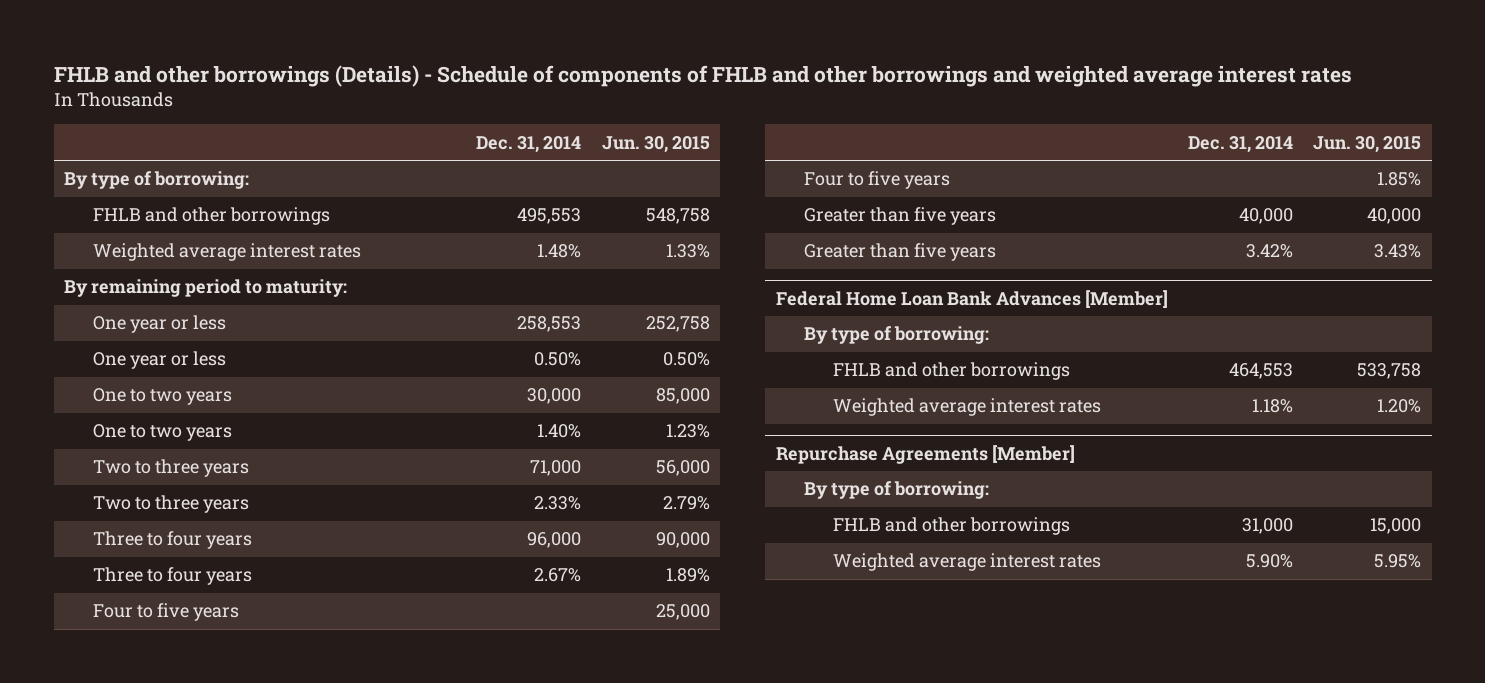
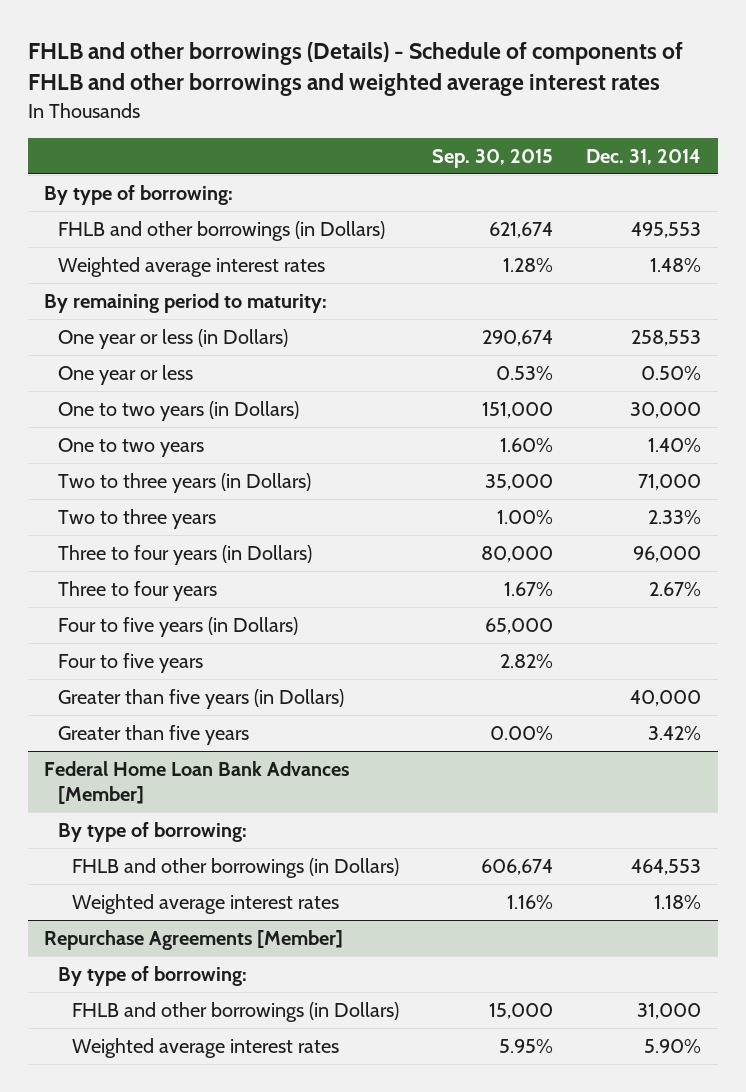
[601,135,710,153] Jun. 30, 2015 -> none
none -> [432,148,554,168] Sep. 30, 2015
[92,207,330,226] FHLB and other borrowings -> [58,221,386,242] FHLB and other borrowings (in Dollars)
[92,315,226,334] One year or less -> [58,329,289,350] One year or less (in Dollars)
[92,388,232,406] One to two years -> [58,401,300,422] One to two years (in Dollars)
[92,459,249,478] Two to three years -> [58,473,312,494] Two to three years (in Dollars)
[92,531,252,550] Three to four years -> [58,545,313,566] Three to four years (in Dollars)
[92,603,239,622] Four to five years -> [58,617,299,638] Four to five years (in Dollars)
[804,207,997,226] Greater than five years -> [58,689,345,710] Greater than five years (in Dollars)
[833,362,1071,381] FHLB and other borrowings -> [72,858,400,879] FHLB and other borrowings (in Dollars)
[833,517,1071,536] FHLB and other borrowings -> [72,1002,400,1023] FHLB and other borrowings (in Dollars)

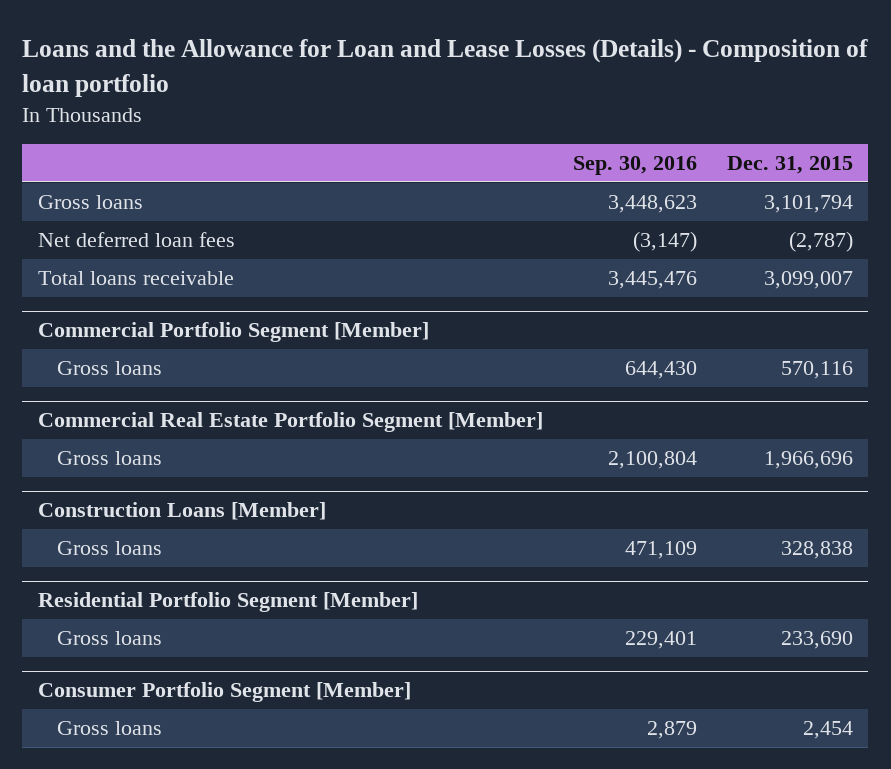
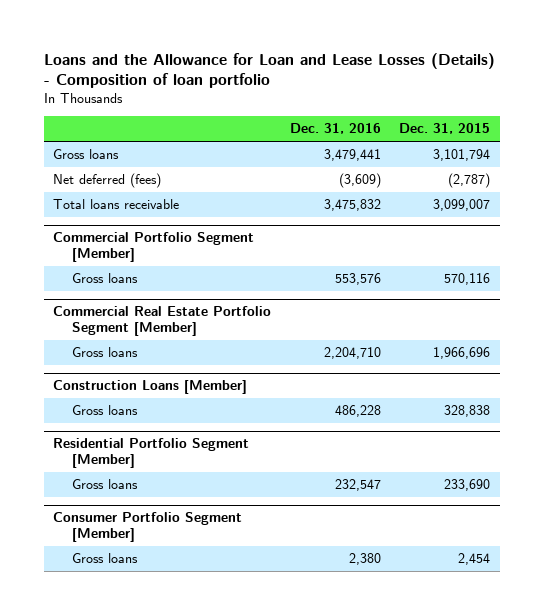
[572,155,697,175] Sep. 30, 2016 -> none
none -> [289,123,381,135] Dec. 31, 2016
[37,232,235,248] Net deferred loan fees -> [53,172,162,188] Net deferred (fees)

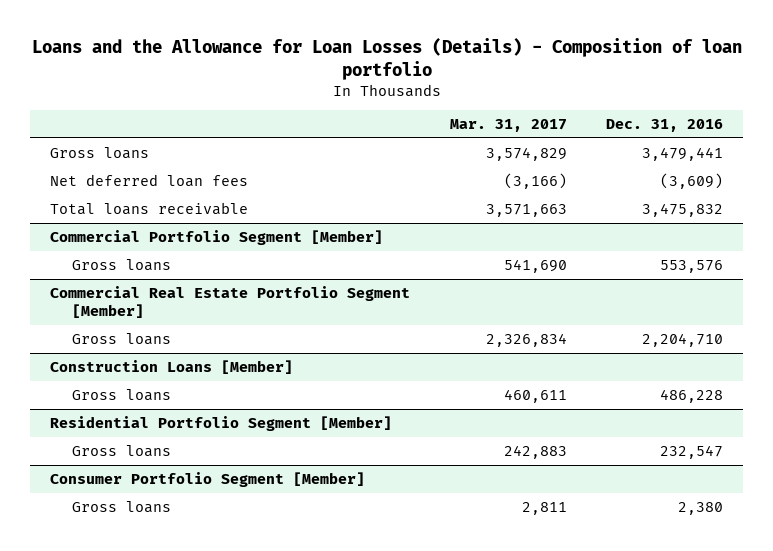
[44,52,496,89] Loans and the Allowance for Loan and Lease Losses (Details) - Composition of loan portfolio -> [31,38,742,80] Loans and the Allowance for Loan Losses (Details) - Composition of loan portfolio
[399,123,491,135] Dec. 31, 2015 -> none
none -> [449,119,567,133] Mar. 31, 2017
[53,172,162,188] Net deferred (fees) -> [50,173,249,187] Net deferred loan fees

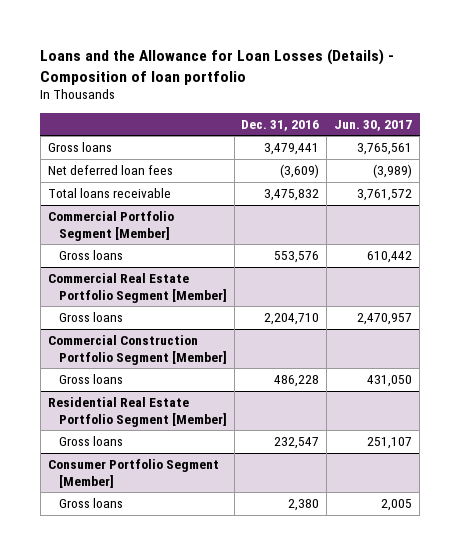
[449,119,567,133] Mar. 31, 2017 -> none
none -> [334,119,413,131] Jun. 30, 2017
[50,359,294,374] Construction Loans [Member] -> [47,335,227,365] Commercial Construction Portfolio Segment [Member]
[50,415,393,431] Residential Portfolio Segment [Member] -> [47,397,227,427] Residential Real Estate Portfolio Segment [Member]

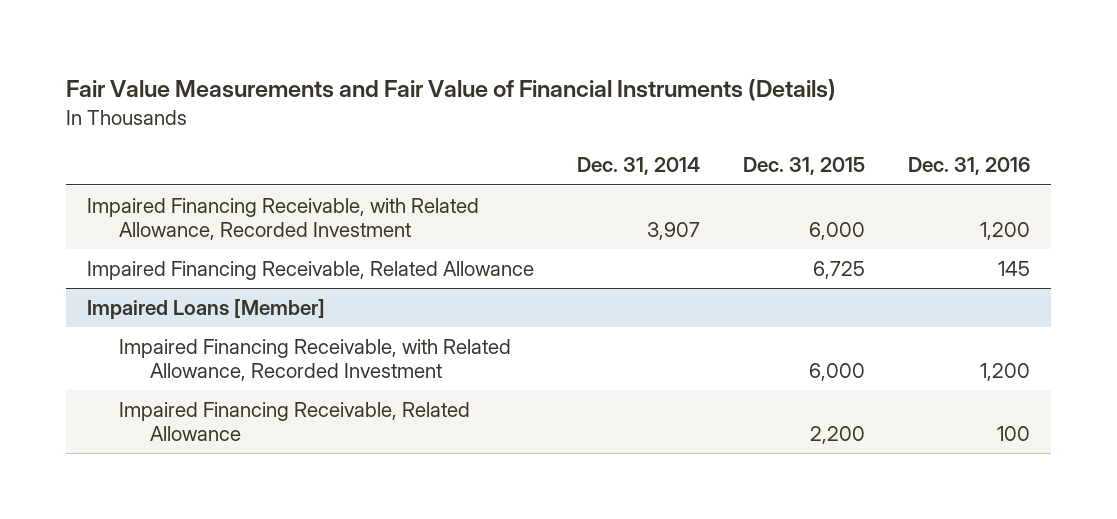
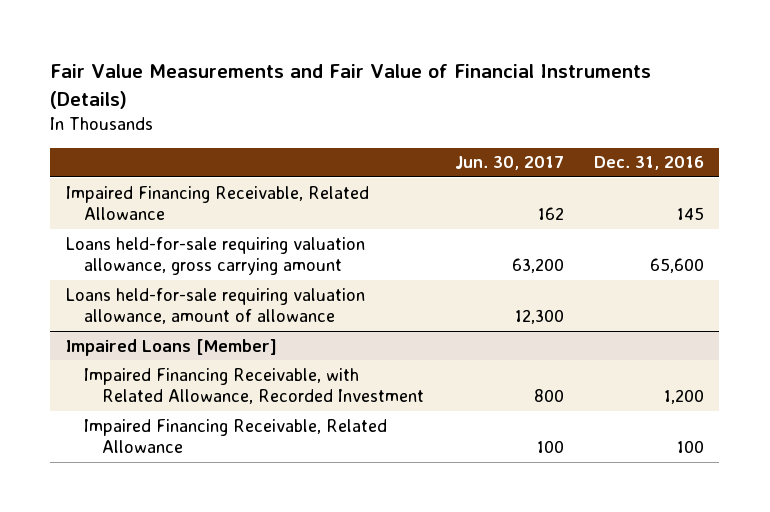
[576,157,700,176] Dec. 31, 2014 -> none
[742,157,865,176] Dec. 31, 2015 -> none
none -> [454,156,564,171] Jun. 30, 2017
[87,197,480,241] Impaired Financing Receivable, with Related Allowance, Recorded Investment -> none
none -> [65,236,365,276] Loans held-for-sale requiring valuation allowance, gross carrying amount
none -> [65,287,365,325] Loans held-for-sale requiring valuation allowance, amount of allowance

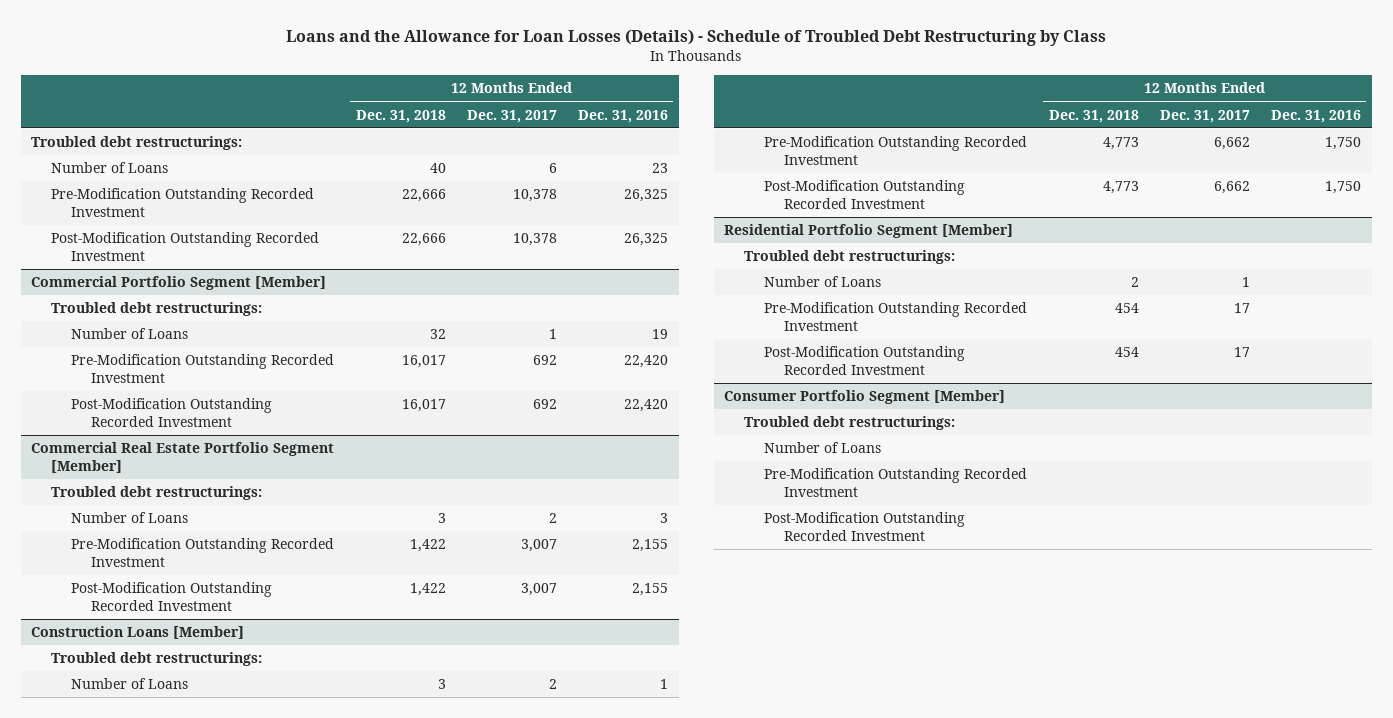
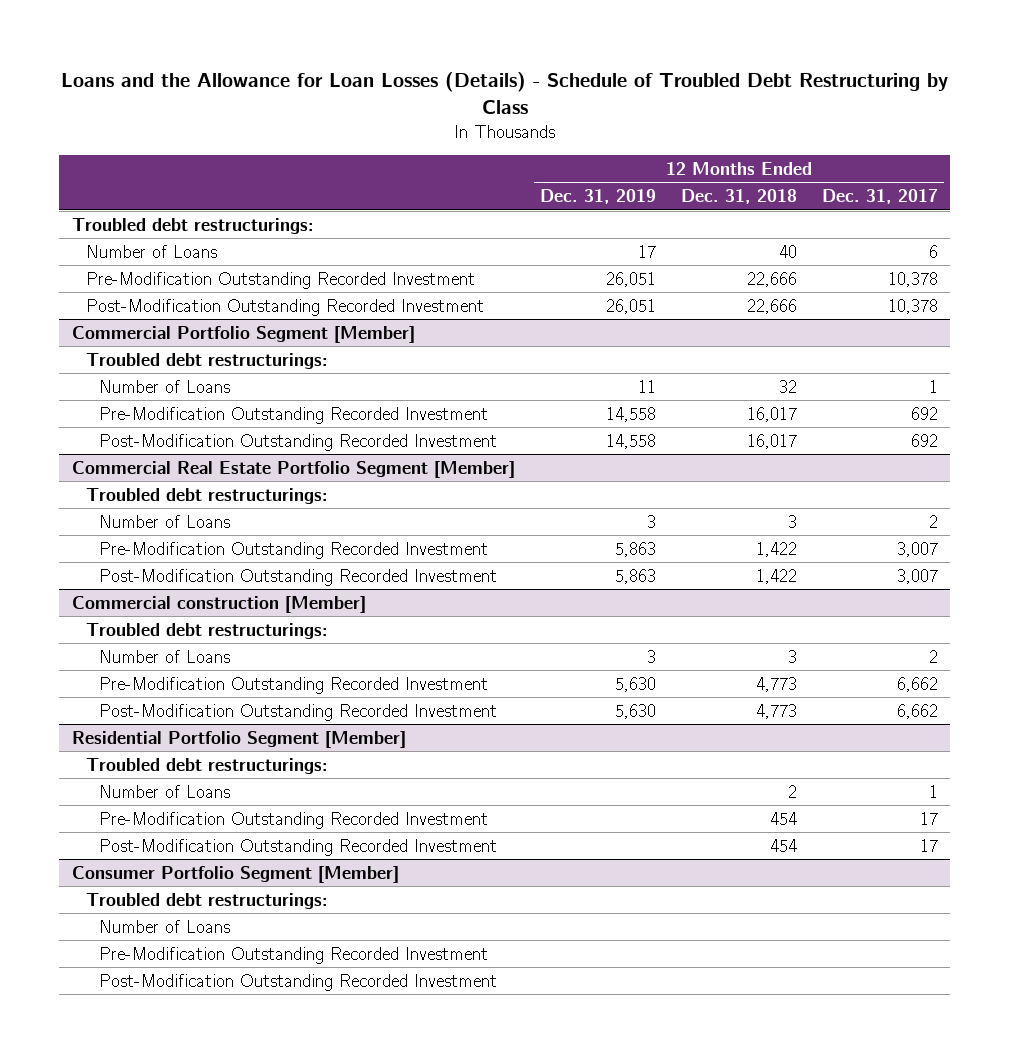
[578,109,669,123] Dec. 31, 2016 -> none
none -> [539,189,656,205] Dec. 31, 2019
[31,626,245,640] Construction Loans [Member] -> [71,595,366,613] Commercial construction [Member]

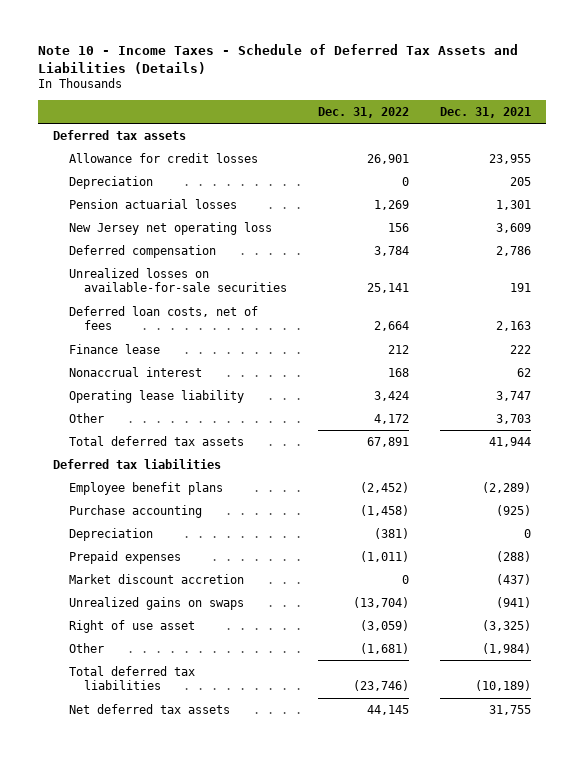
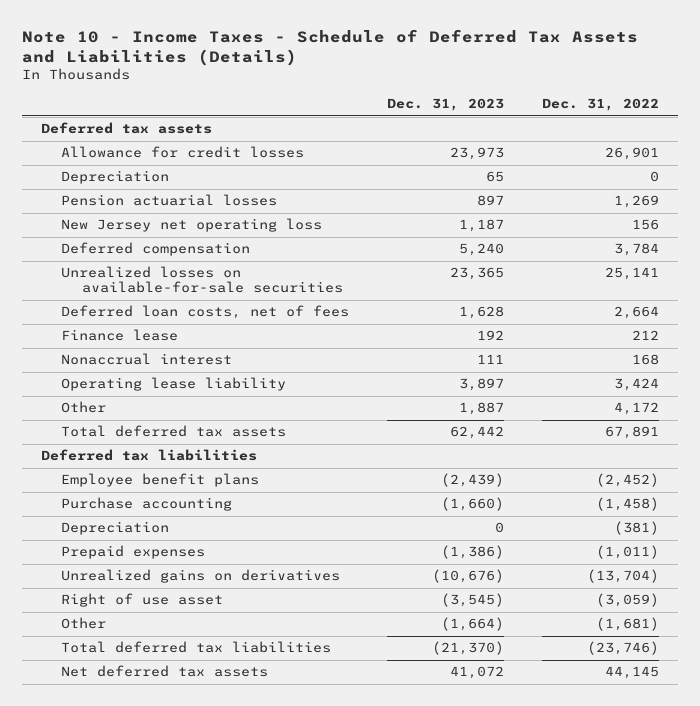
[439,106,531,118] Dec. 31, 2021 -> none
none -> [387,98,505,112] Dec. 31, 2023
[68,573,244,584] Market discount accretion -> none
[68,596,244,610] Unrealized gains on swaps -> [61,569,341,584] Unrealized gains on derivatives

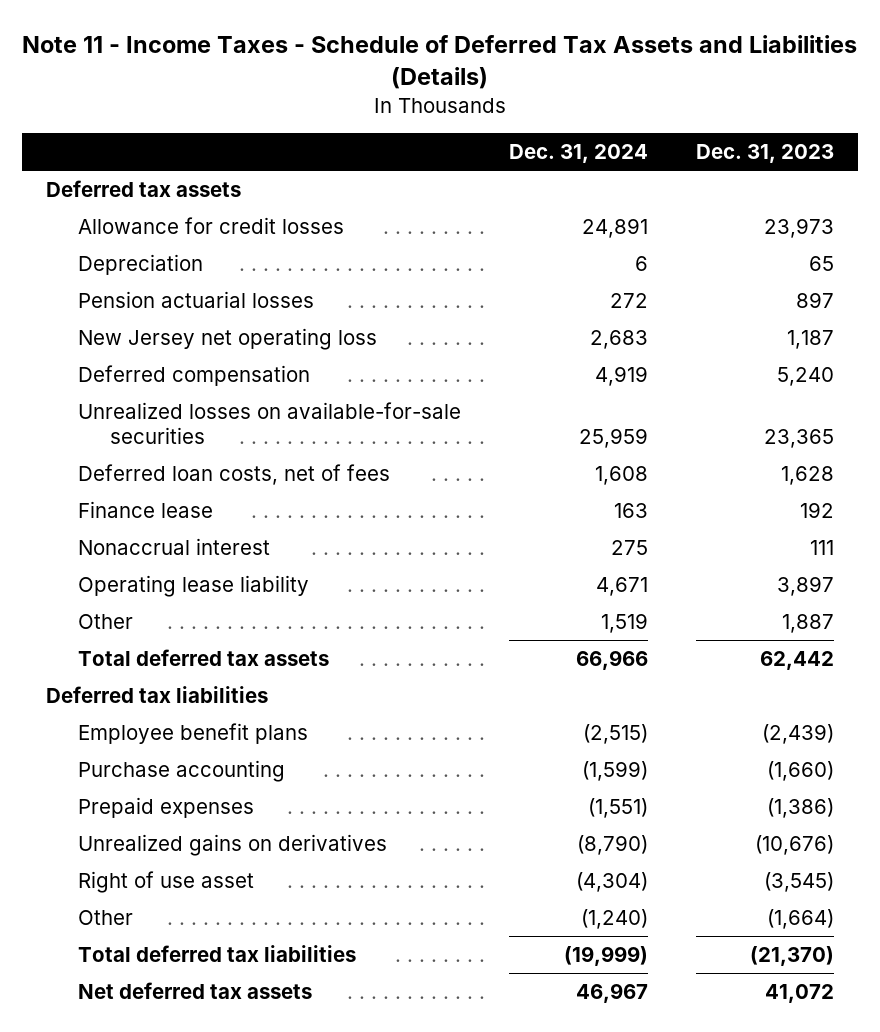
[21,28,638,66] Note 10 - Income Taxes - Schedule of Deferred Tax Assets and Liabilities (Details) -> [22,35,858,90] Note 11 - Income Taxes - Schedule of Deferred Tax Assets and Liabilities (Details)
[542,98,660,112] Dec. 31, 2022 -> none
none -> [509,144,649,164] Dec. 31, 2024
[61,521,170,536] Depreciation -> none

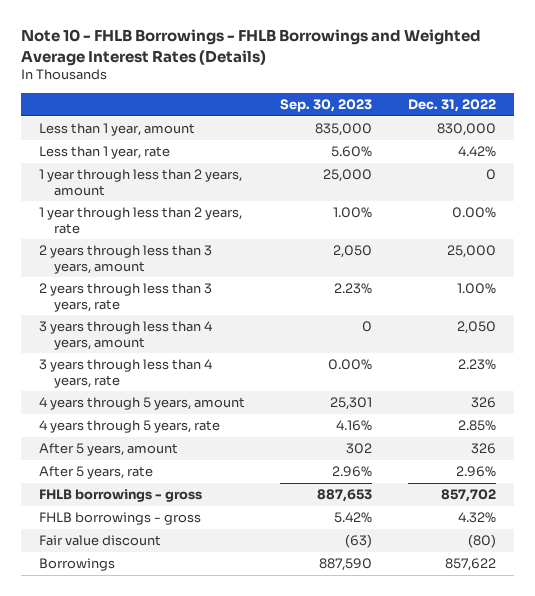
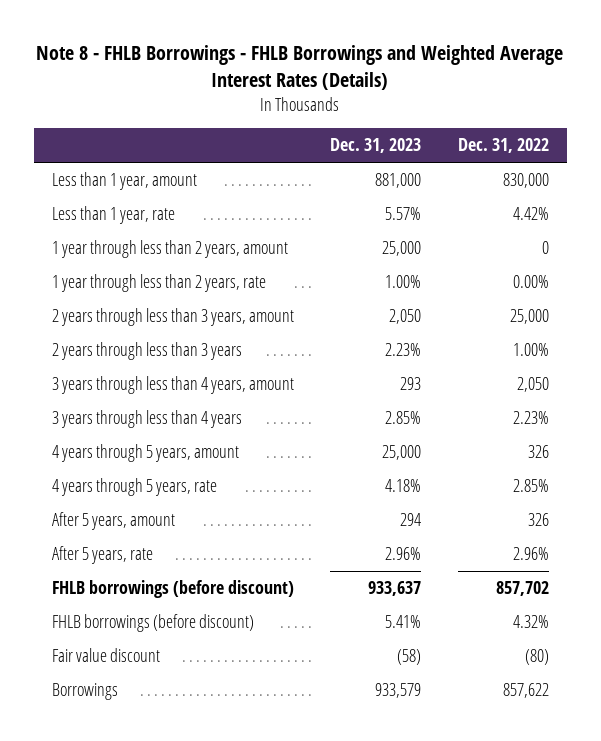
[20,29,481,66] Note 10 - FHLB Borrowings - FHLB Borrowings and Weighted Average Interest Rates (Details) -> [36,45,564,91] Note 8 - FHLB Borrowings - FHLB Borrowings and Weighted Average Interest Rates (Details)
[280,98,373,112] Sep. 30, 2023 -> none
none -> [330,138,422,154] Dec. 31, 2023
[38,283,212,312] 2 years through less than 3 years, rate -> [51,342,242,361] 2 years through less than 3 years
[38,359,212,388] 3 years through less than 4 years, rate -> [51,410,242,429] 3 years through less than 4 years
[38,489,202,503] FHLB borrowings - gross -> [51,580,294,599] FHLB borrowings (before discount)
[38,512,201,526] FHLB borrowings - gross -> [51,614,254,633] FHLB borrowings (before discount)

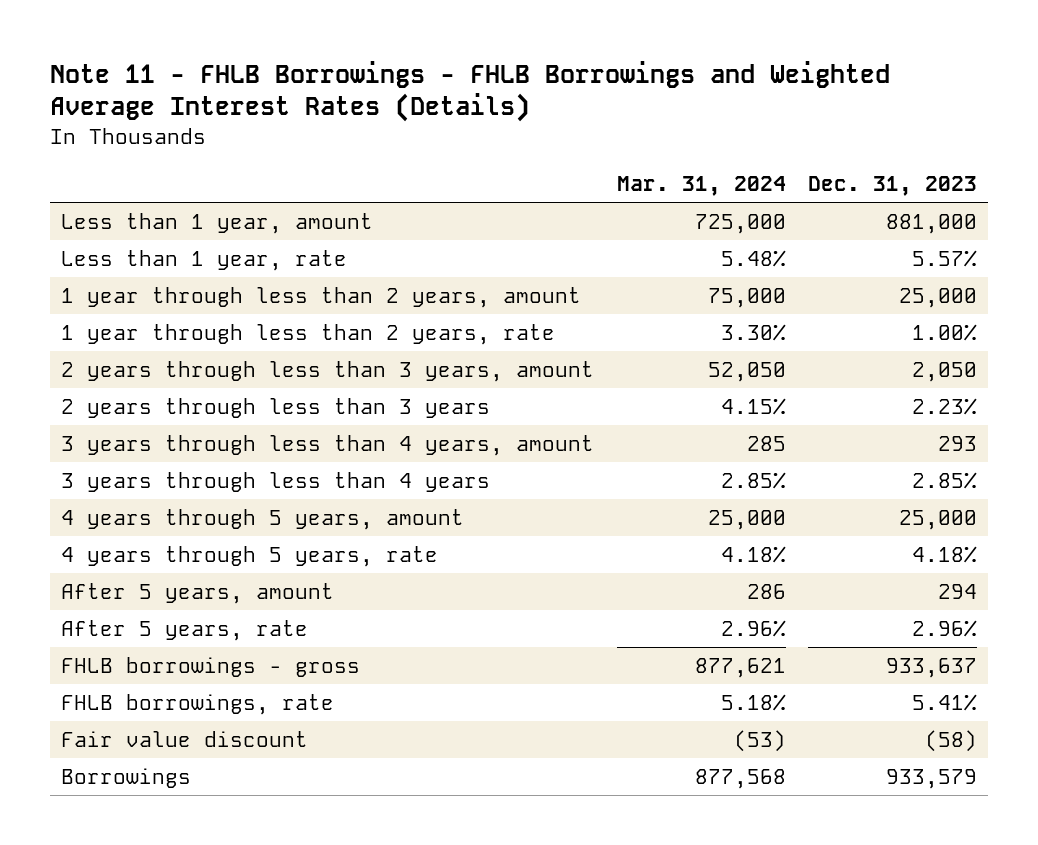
[36,45,564,91] Note 8 - FHLB Borrowings - FHLB Borrowings and Weighted Average Interest Rates (Details) -> [49,60,890,123] Note 11 - FHLB Borrowings - FHLB Borrowings and Weighted Average Interest Rates (Details)
[457,138,549,154] Dec. 31, 2022 -> none
none -> [616,175,786,196] Mar. 31, 2024
[51,580,294,599] FHLB borrowings (before discount) -> [61,656,361,677] FHLB borrowings - gross
[51,614,254,633] FHLB borrowings (before discount) -> [61,693,335,715] FHLB borrowings, rate

